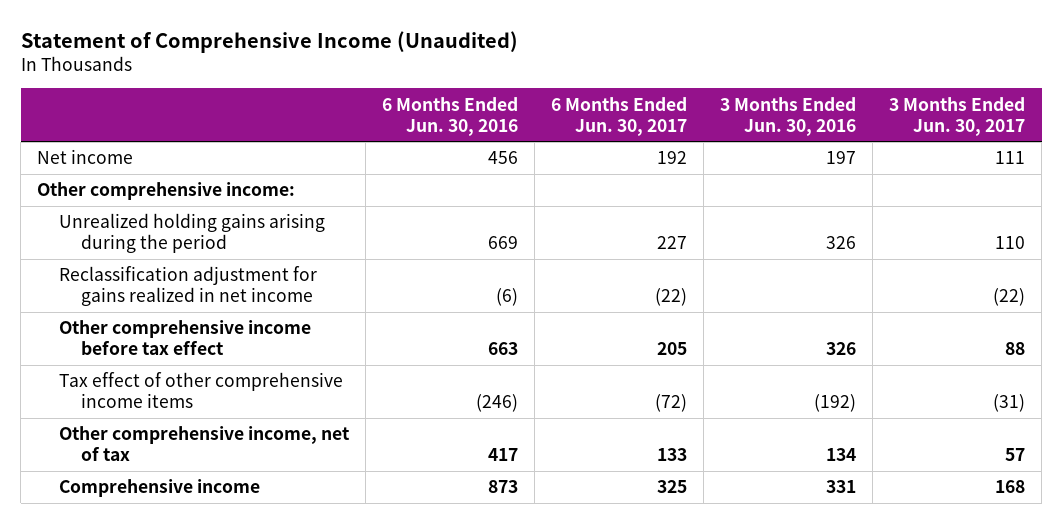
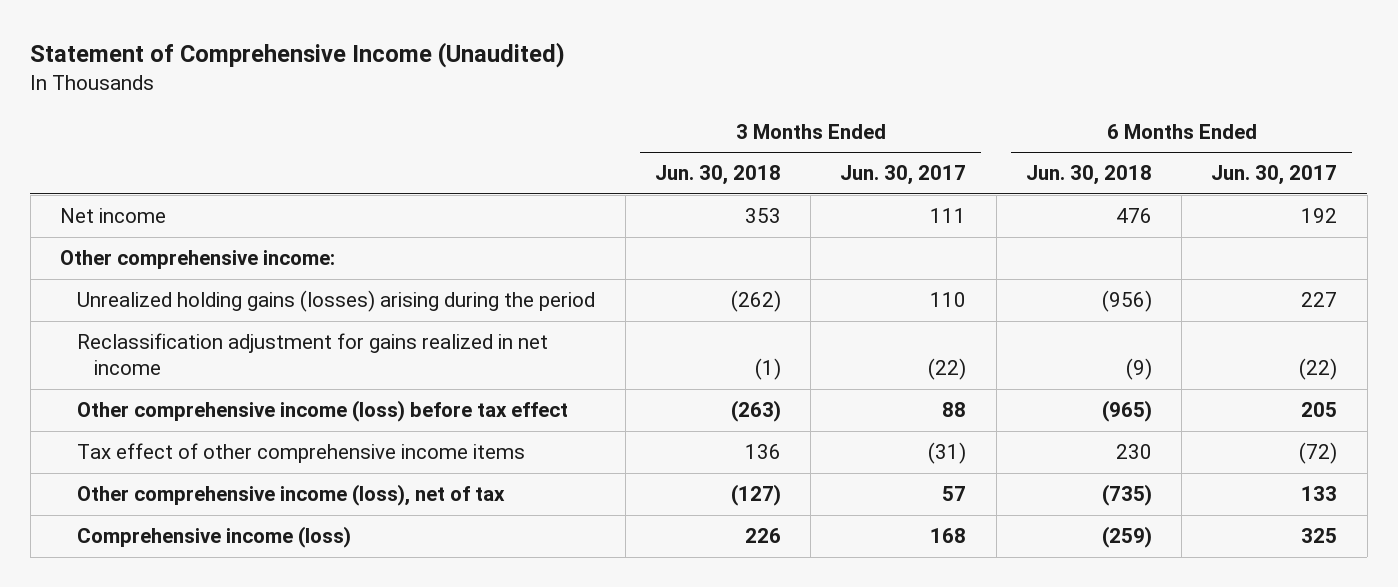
[382,96,519,136] 6 Months Ended Jun. 30, 2016 -> none
[720,96,857,136] 3 Months Ended Jun. 30, 2016 -> none
none -> [654,165,781,186] Jun. 30, 2018
none -> [1025,165,1152,186] Jun. 30, 2018
[59,213,326,254] Unrealized holding gains arising during the period -> [77,290,596,313] Unrealized holding gains (losses) arising during the period
[59,320,312,356] Other comprehensive income before tax effect -> [77,400,569,423] Other comprehensive income (loss) before tax effect
[59,426,351,462] Other comprehensive income, net of tax -> [77,484,506,507] Other comprehensive income (loss), net of tax
[59,479,261,498] Comprehensive income -> [77,526,352,549] Comprehensive income (loss)

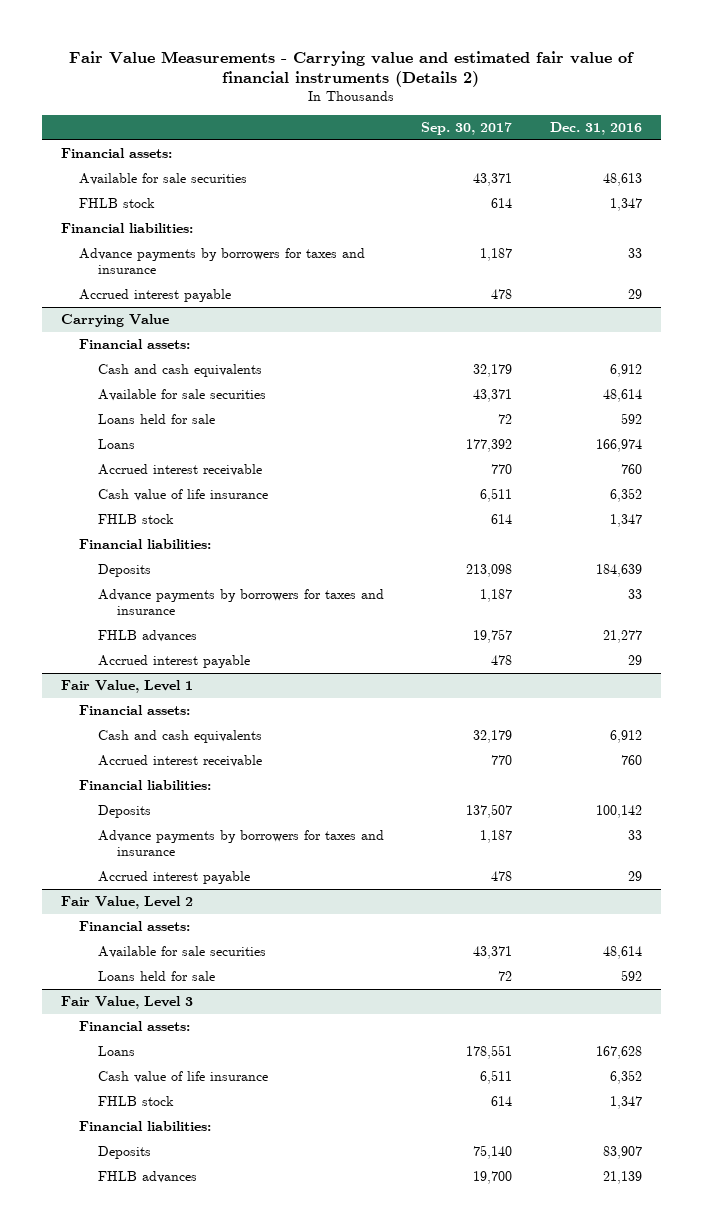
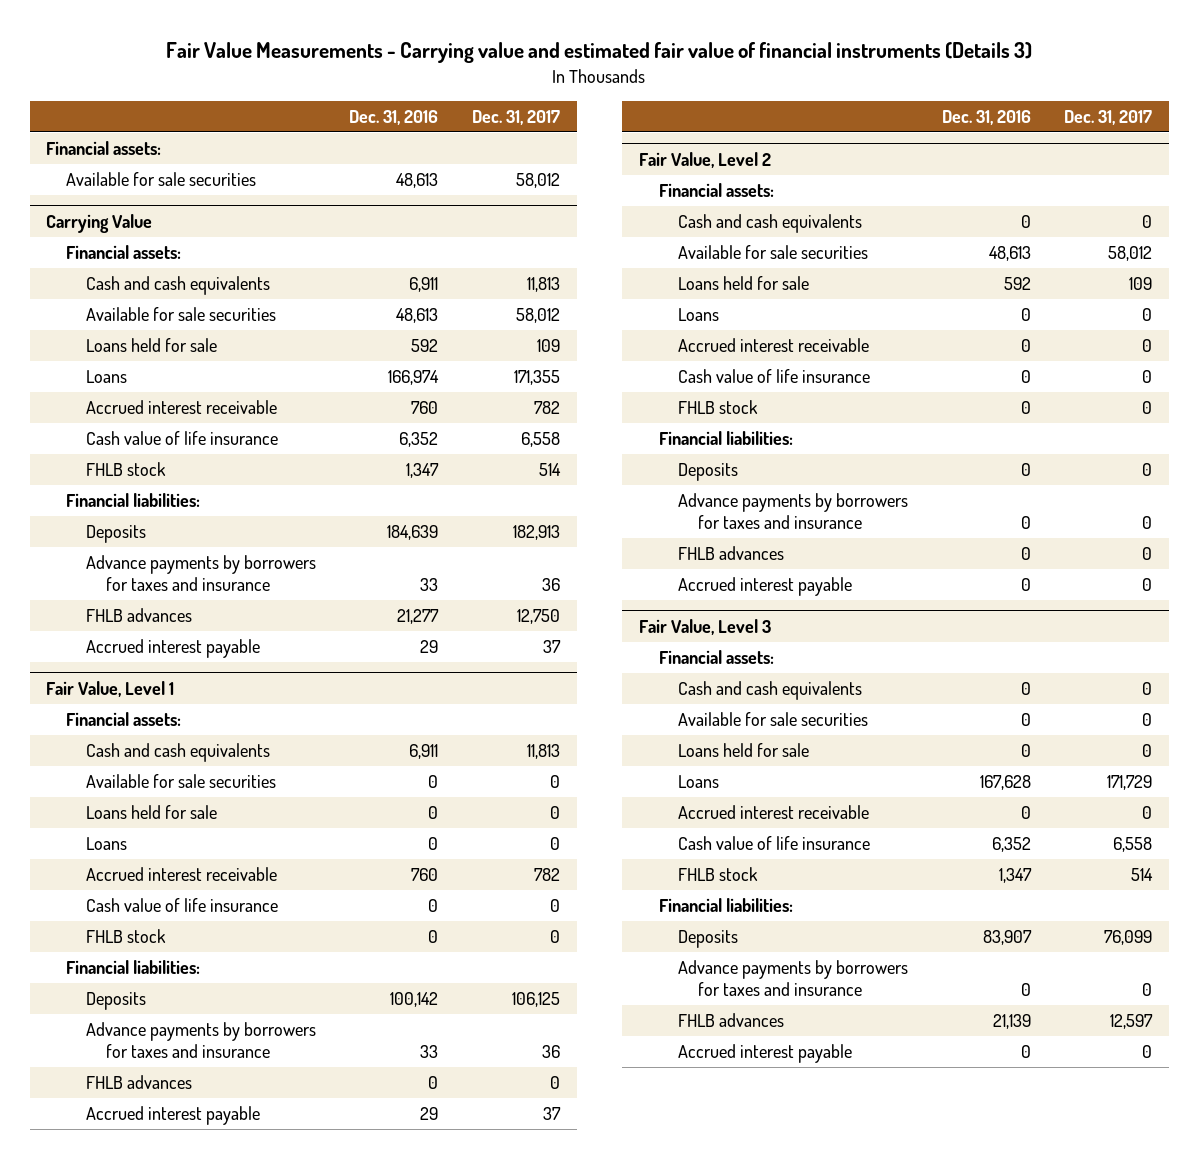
[69,50,635,88] Fair Value Measurements - Carrying value and estimated fair value of financial instruments (Details 2) -> [166,41,1033,63] Fair Value Measurements - Carrying value and estimated fair value of financial instruments (Details 3)
[421,121,513,135] Sep. 30, 2017 -> none
none -> [471,109,560,125] Dec. 31, 2017
[79,198,156,209] FHLB stock -> none
[60,223,193,234] Financial liabilities: -> none
[79,248,366,274] Advance payments by borrowers for taxes and insurance -> none
[79,289,232,303] Accrued interest payable -> none
[609,364,642,378] 6,912 -> [409,277,439,293] 6,911
[602,389,642,403] 48,614 -> [396,308,439,324] 48,613
[609,730,642,744] 6,912 -> [409,744,439,760] 6,911
none -> [85,774,276,789] Available for sale securities
none -> [85,805,217,820] Loans held for sale
none -> [85,837,127,851] Loans
none -> [85,898,278,913] Cash value of life insurance
none -> [85,929,166,944] FHLB stock
none -> [85,1075,192,1090] FHLB advances
none -> [678,214,863,234] Cash and cash equivalents
[602,946,642,960] 48,614 -> [988,246,1031,262] 48,613
none -> [678,308,720,322] Loans
none -> [678,338,870,353] Accrued interest receivable
none -> [678,369,871,384] Cash value of life insurance
none -> [678,400,759,415] FHLB stock
none -> [658,431,793,446] Financial liabilities:
none -> [678,463,739,482] Deposits
none -> [678,493,909,530] Advance payments by borrowers for taxes and insurance
none -> [678,546,785,561] FHLB advances
none -> [678,577,853,597] Accrued interest payable
none -> [678,681,863,701] Cash and cash equivalents
none -> [678,712,869,727] Available for sale securities
none -> [678,743,810,758] Loans held for sale
none -> [678,805,870,820] Accrued interest receivable
none -> [678,960,909,997] Advance payments by borrowers for taxes and insurance
none -> [678,1044,853,1064] Accrued interest payable

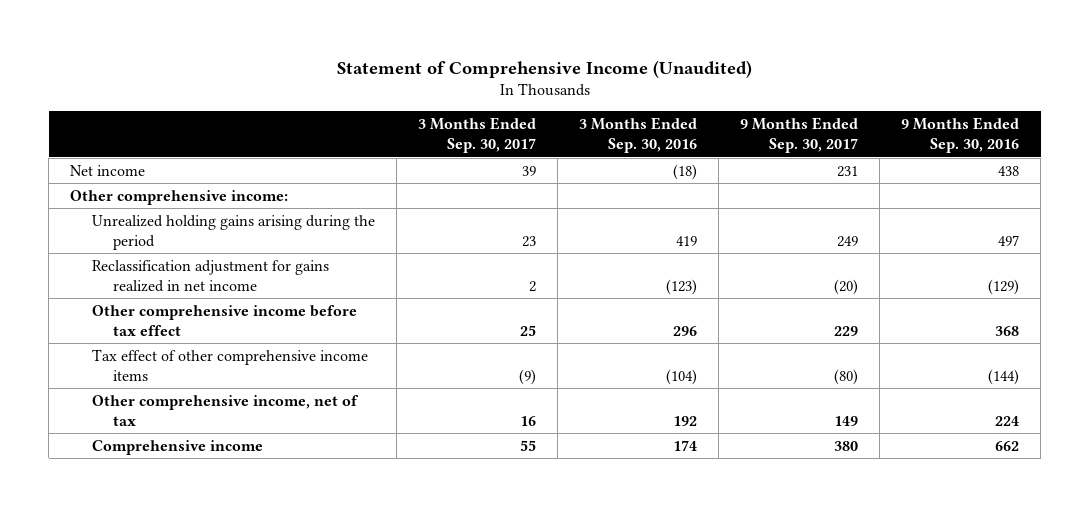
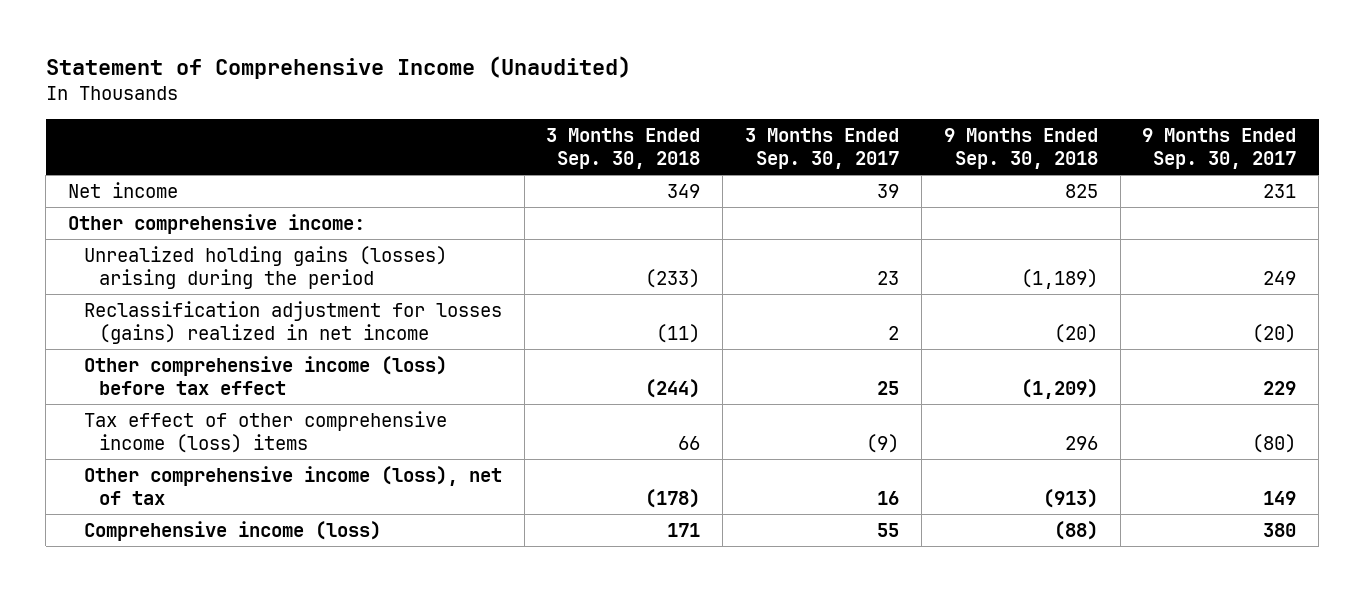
[578,117,697,154] 3 Months Ended Sep. 30, 2016 -> none
[900,117,1019,154] 9 Months Ended Sep. 30, 2016 -> none
none -> [546,128,701,170] 3 Months Ended Sep. 30, 2018
none -> [943,128,1098,170] 9 Months Ended Sep. 30, 2018
[91,214,375,250] Unrealized holding gains arising during the period -> [83,245,447,290] Unrealized holding gains (losses) arising during the period
[91,259,329,292] Reclassification adjustment for gains realized in net income -> [83,300,502,345] Reclassification adjustment for losses (gains) realized in net income
[91,304,357,336] Other comprehensive income before tax effect -> [83,355,447,396] Other comprehensive income (loss) before tax effect
[91,348,368,381] Tax effect of other comprehensive income items -> [83,410,447,454] Tax effect of other comprehensive income (loss) items
[91,394,359,426] Other comprehensive income, net of tax -> [83,465,502,506] Other comprehensive income (loss), net of tax
[91,439,263,455] Comprehensive income -> [83,520,381,541] Comprehensive income (loss)

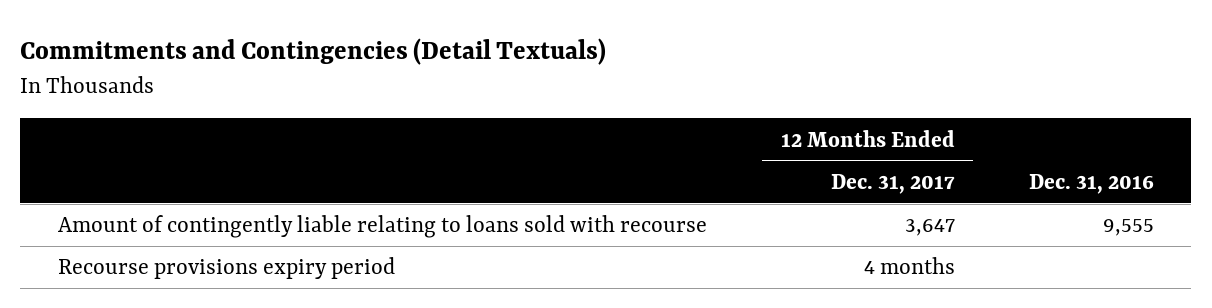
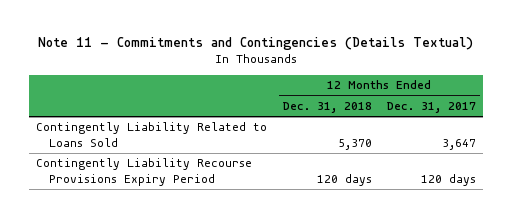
[20,38,607,66] Commitments and Contingencies (Detail Textuals) -> [38,37,474,51] Note 11 - Commitments and Contingencies (Details Textual)
[1028,173,1154,194] Dec. 31, 2016 -> none
none -> [282,102,372,114] Dec. 31, 2018
[57,215,707,239] Amount of contingently liable relating to loans sold with recourse -> [36,122,268,147] Contingently Liability Related to Loans Sold
[57,257,395,280] Recourse provisions expiry period -> [36,158,253,186] Contingently Liability Recourse Provisions Expiry Period
[863,257,955,275] 4 months -> [420,173,476,186] 120 days

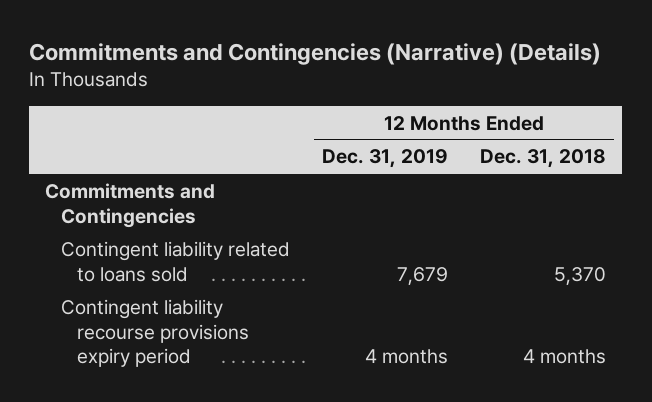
[38,37,474,51] Note 11 - Commitments and Contingencies (Details Textual) -> [29,42,602,65] Commitments and Contingencies (Narrative) (Details)
[386,102,476,114] Dec. 31, 2017 -> none
none -> [322,149,449,169] Dec. 31, 2019
none -> [45,182,216,228] Commitments and Contingencies
[36,122,268,147] Contingently Liability Related to Loans Sold -> [61,240,291,282] Contingent liability related to loans sold
[36,158,253,186] Contingently Liability Recourse Provisions Expiry Period -> [61,298,249,368] Contingent liability recourse provisions expiry period
[316,173,372,186] 120 days -> [523,349,607,365] 4 months

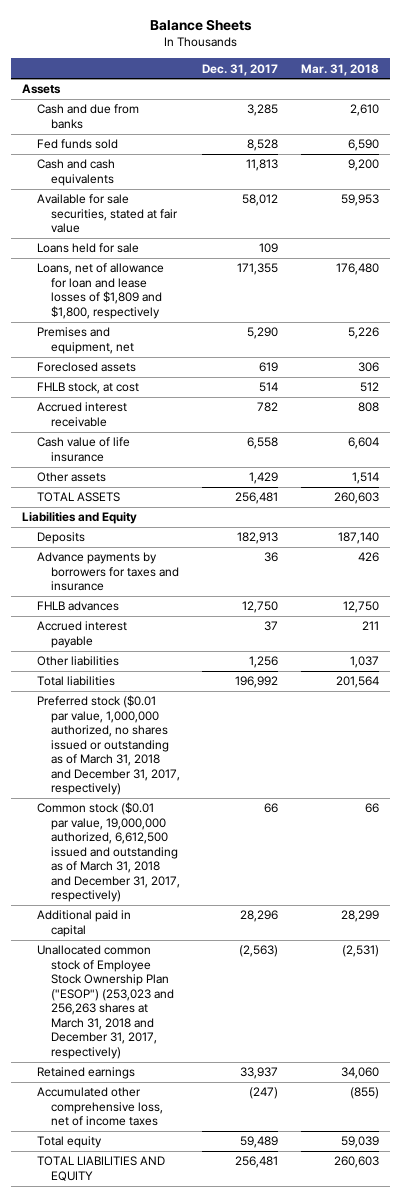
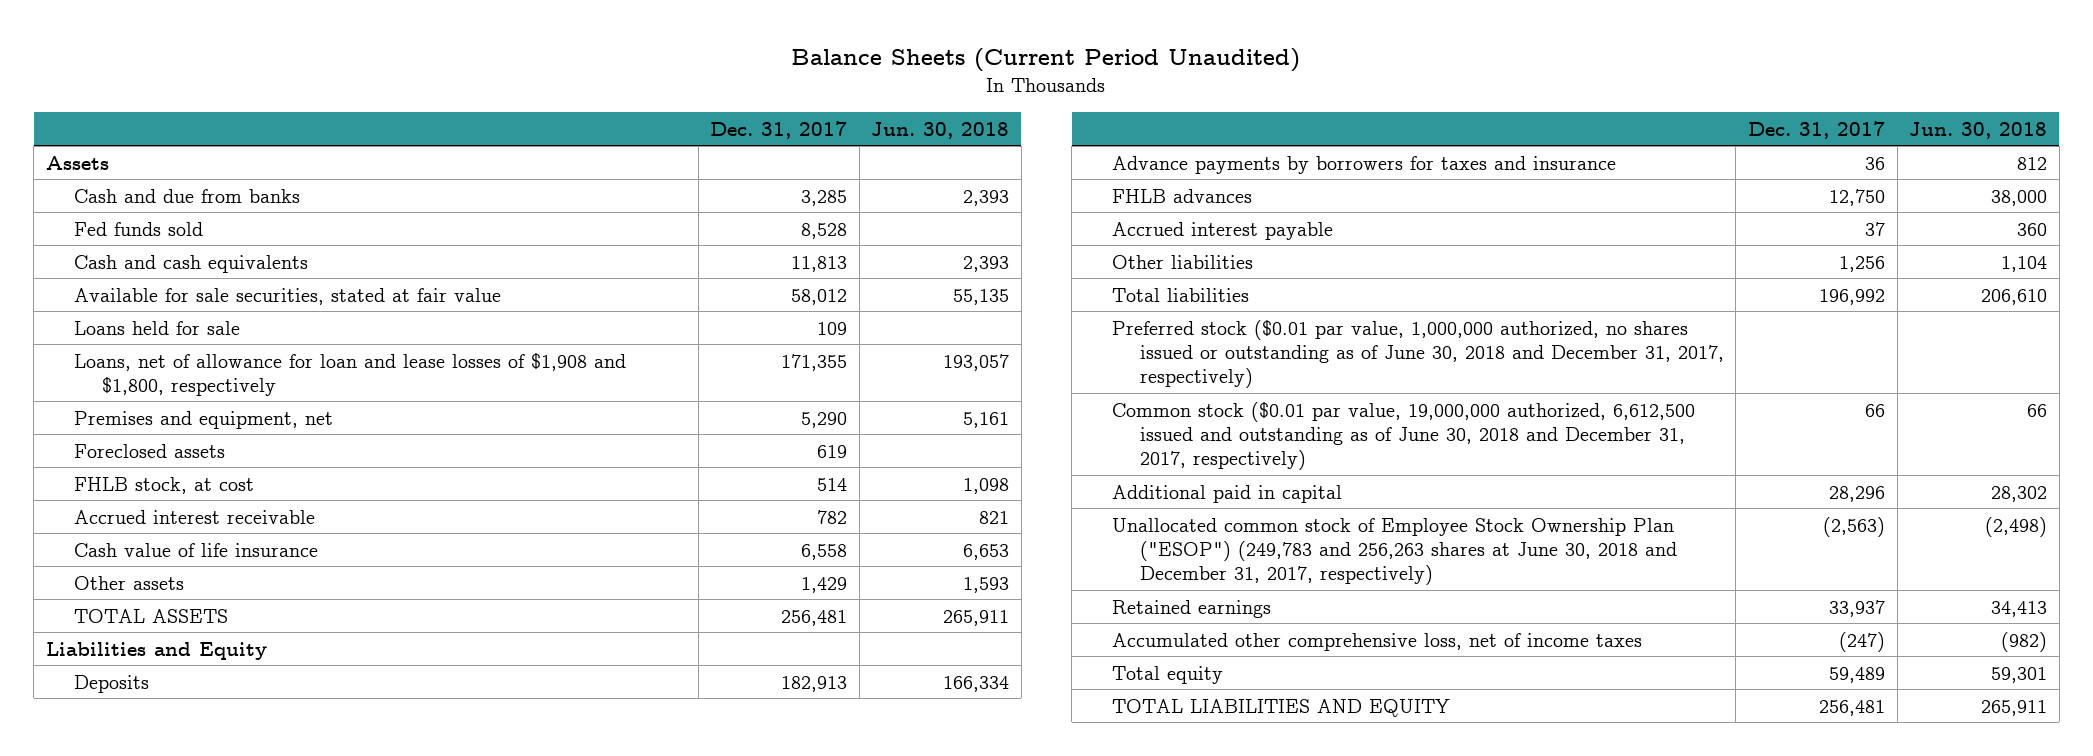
[149,18,252,31] Balance Sheets -> [791,48,1301,73] Balance Sheets (Current Period Unaudited)
[300,63,379,76] Mar. 31, 2018 -> none
none -> [871,121,1010,139] Jun. 30, 2018
[36,263,164,319] Loans, net of allowance for loan and lease losses of $1,809 and $1,800, respectively -> [73,352,626,396] Loans, net of allowance for loan and lease losses of $1,908 and $1,800, respectively
[36,695,180,796] Preferred stock ($0.01 par value, 1,000,000 authorized, no shares issued or outstanding as of March 31, 2018 and December 31, 2017, respectively) -> [1111,319,1724,389] Preferred stock ($0.01 par value, 1,000,000 authorized, no shares issued or outstanding as of June 30, 2018 and December 31, 2017, respectively)
[36,802,180,903] Common stock ($0.01 par value, 19,000,000 authorized, 6,612,500 issued and outstanding as of March 31, 2018 and December 31, 2017, respectively) -> [1111,401,1695,471] Common stock ($0.01 par value, 19,000,000 authorized, 6,612,500 issued and outstanding as of June 30, 2018 and December 31, 2017, respectively)
[36,945,174,1059] Unallocated common stock of Employee Stock Ownership Plan ("ESOP") (253,023 and 256,263 shares at March 31, 2018 and December 31, 2017, respectively) -> [1111,517,1677,586] Unallocated common stock of Employee Stock Ownership Plan ("ESOP") (249,783 and 256,263 shares at June 30, 2018 and December 31, 2017, respectively)

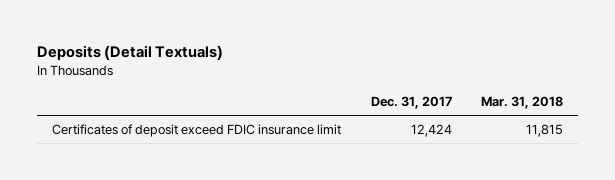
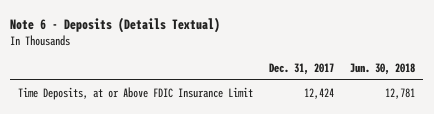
[37,45,224,61] Deposits (Detail Textuals) -> [10,16,221,33] Note 6 - Deposits (Details Textual)
[481,96,564,110] Mar. 31, 2018 -> none
none -> [350,63,416,76] Jun. 30, 2018
[52,124,342,138] Certificates of deposit exceed FDIC insurance limit -> [18,86,254,100] Time Deposits, at or Above FDIC Insurance Limit

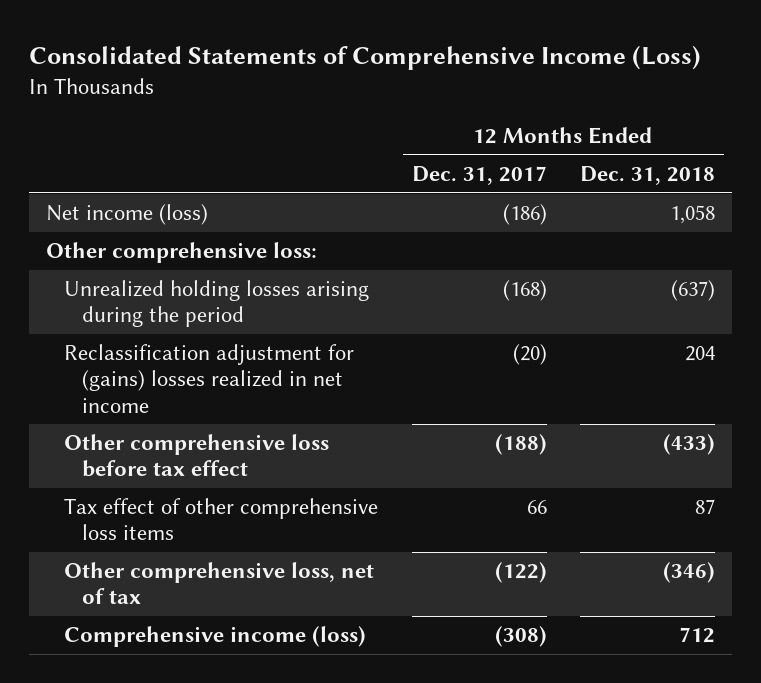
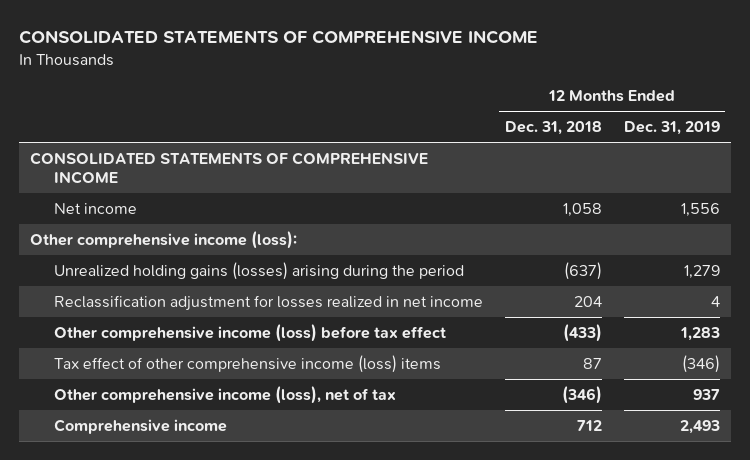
[29,44,702,70] Consolidated Statements of Comprehensive Income (Loss) -> [18,30,538,45] CONSOLIDATED STATEMENTS OF COMPREHENSIVE INCOME
[411,165,547,185] Dec. 31, 2017 -> none
none -> [623,121,720,136] Dec. 31, 2019
none -> [30,151,429,185] CONSOLIDATED STATEMENTS OF COMPREHENSIVE INCOME
[46,204,209,226] Net income (loss) -> [53,202,137,214] Net income
[46,242,318,264] Other comprehensive loss: -> [30,230,298,249] Other comprehensive income (loss):
[64,280,370,328] Unrealized holding losses arising during the period -> [53,261,464,280] Unrealized holding gains (losses) arising during the period
[64,344,355,413] Reclassification adjustment for (gains) losses realized in net income -> [53,294,483,311] Reclassification adjustment for losses realized in net income
[64,434,330,478] Other comprehensive loss before tax effect -> [53,323,446,342] Other comprehensive income (loss) before tax effect
[64,498,379,541] Tax effect of other comprehensive loss items -> [53,354,441,373] Tax effect of other comprehensive income (loss) items
[64,562,375,605] Other comprehensive loss, net of tax -> [53,385,396,404] Other comprehensive income (loss), net of tax
[64,626,367,648] Comprehensive income (loss) -> [53,418,227,434] Comprehensive income

